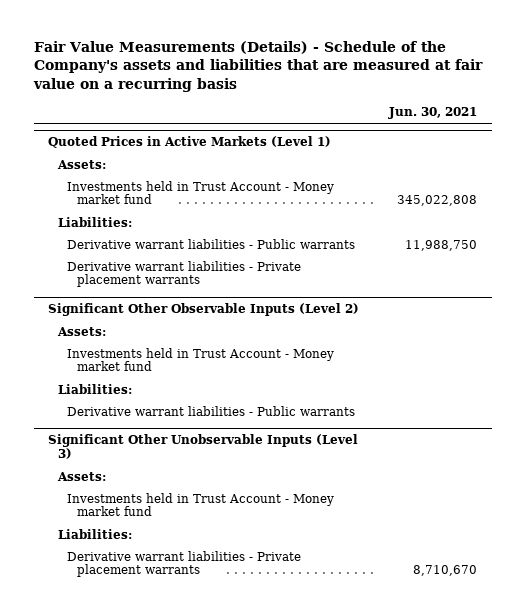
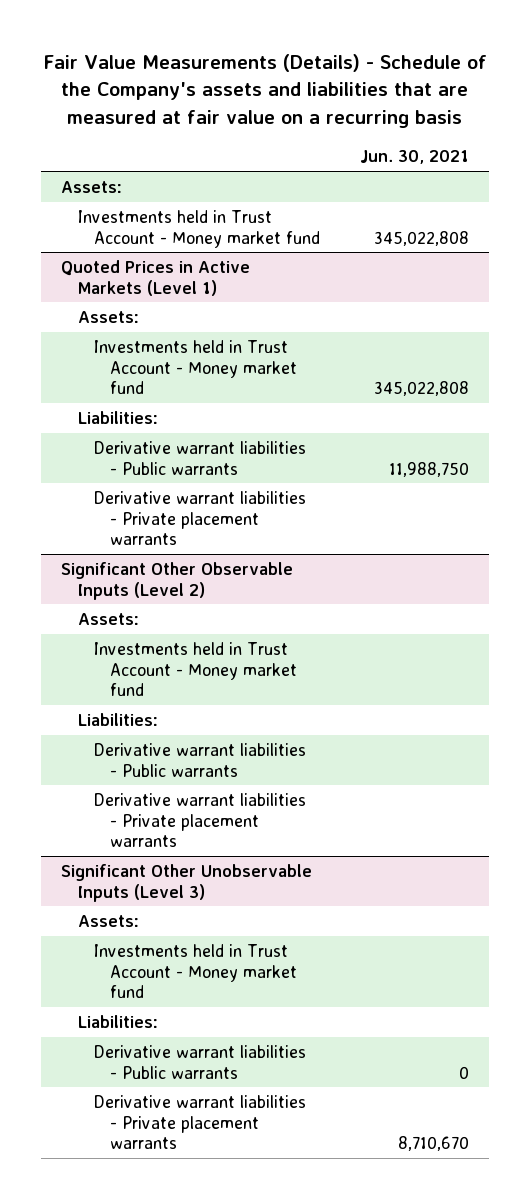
none -> [61,181,123,194] Assets:
none -> [77,210,320,248] Investments held in Trust Account - Money market fund
none -> [93,793,306,847] Derivative warrant liabilities - Private placement warrants
none -> [93,1045,306,1079] Derivative warrant liabilities - Public warrants

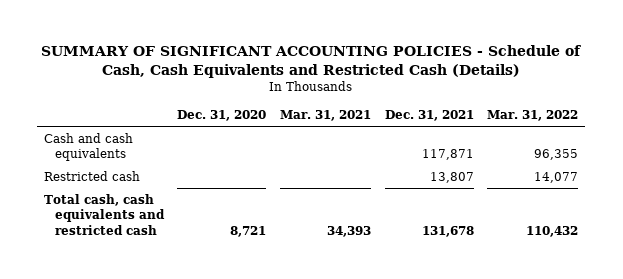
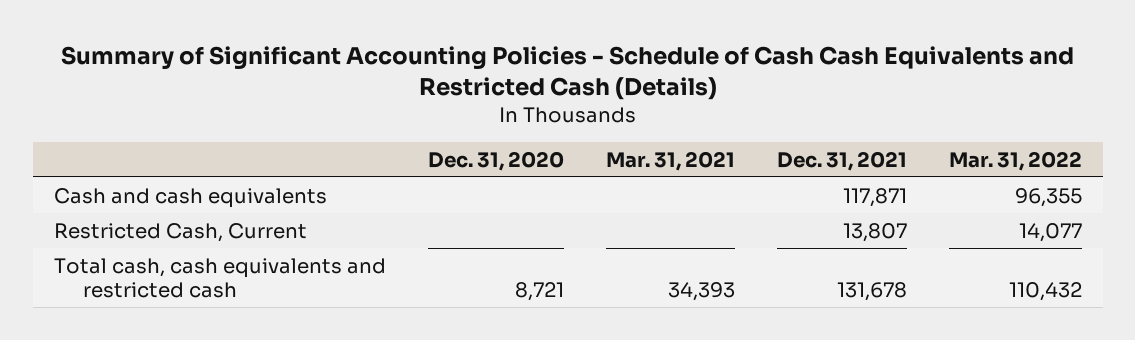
[41,45,582,78] SUMMARY OF SIGNIFICANT ACCOUNTING POLICIES - Schedule of Cash, Cash Equivalents and Restricted Cash (Details) -> [60,45,1074,100] Summary of Significant Accounting Policies - Schedule of Cash Cash Equivalents and Restricted Cash (Details)
[44,170,141,181] Restricted cash -> [53,222,307,242] Restricted Cash, Current

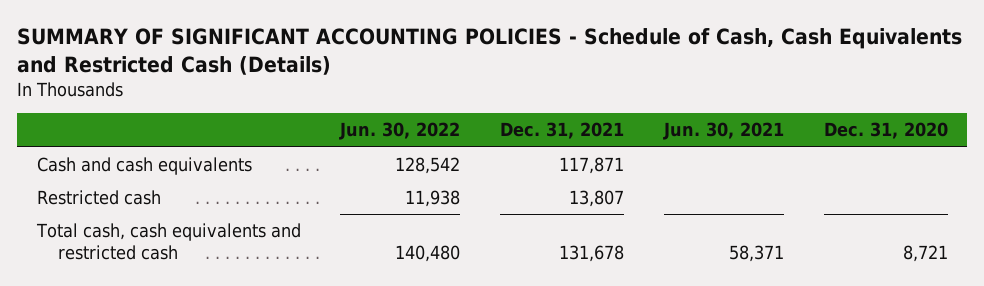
[60,45,1074,100] Summary of Significant Accounting Policies - Schedule of Cash Cash Equivalents and Restricted Cash (Details) -> [16,28,962,75] SUMMARY OF SIGNIFICANT ACCOUNTING POLICIES - Schedule of Cash, Cash Equivalents and Restricted Cash (Details)
[605,150,735,171] Mar. 31, 2021 -> none
[948,150,1082,171] Mar. 31, 2022 -> none
none -> [339,122,461,141] Jun. 30, 2022
none -> [662,122,784,141] Jun. 30, 2021
[53,222,307,242] Restricted Cash, Current -> [36,190,161,206] Restricted cash

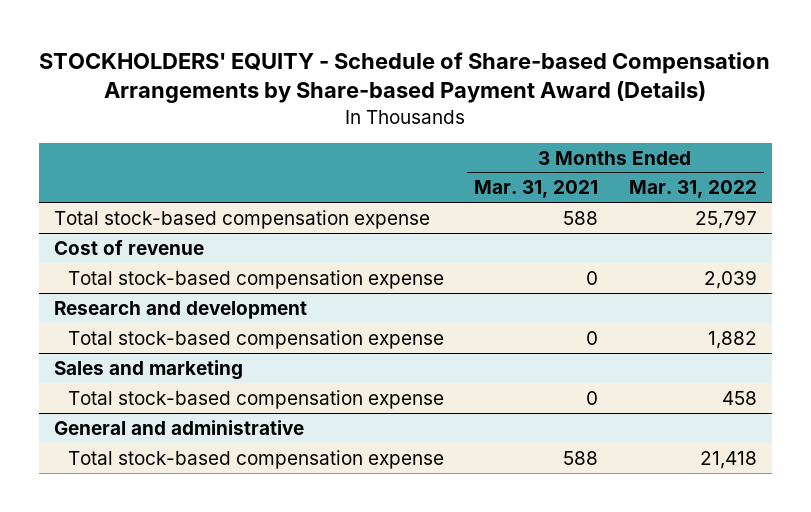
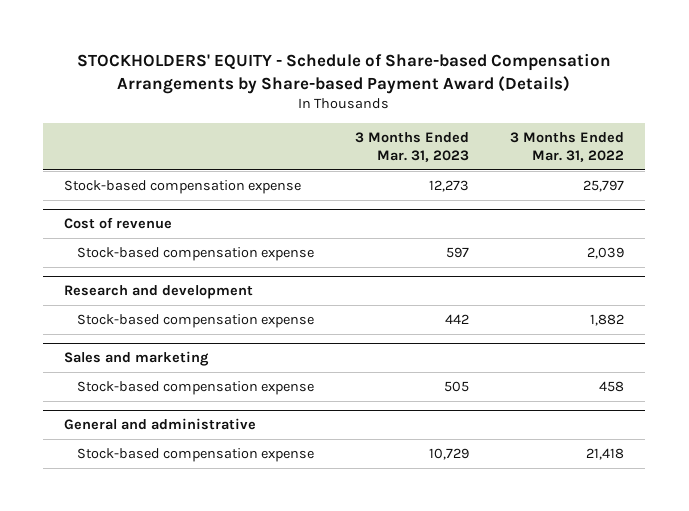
[474,180,599,199] Mar. 31, 2021 -> none
none -> [355,131,470,162] 3 Months Ended Mar. 31, 2023
[54,209,431,229] Total stock-based compensation expense -> [64,179,302,194] Stock-based compensation expense
[68,269,445,289] Total stock-based compensation expense -> [76,246,314,261] Stock-based compensation expense
[68,329,445,349] Total stock-based compensation expense -> [76,313,314,328] Stock-based compensation expense
[68,389,445,409] Total stock-based compensation expense -> [76,380,314,395] Stock-based compensation expense
[68,449,445,469] Total stock-based compensation expense -> [76,447,314,462] Stock-based compensation expense

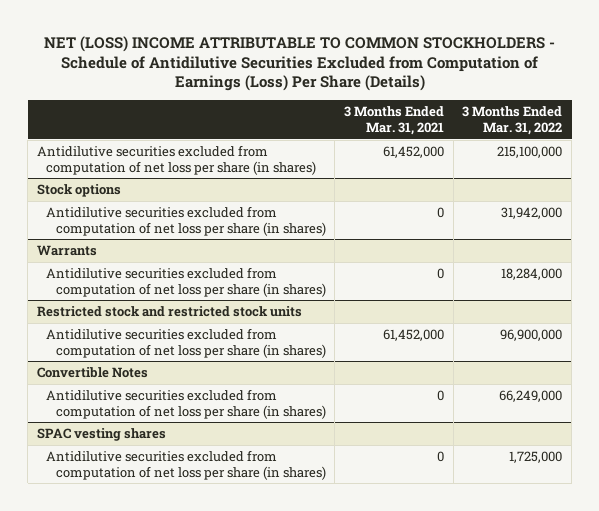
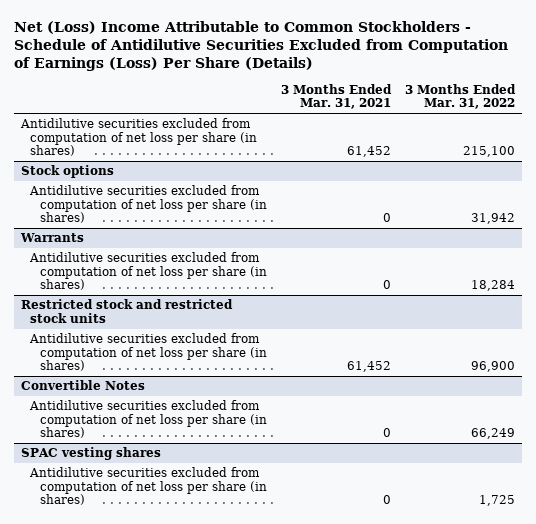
[43,35,555,92] NET (LOSS) INCOME ATTRIBUTABLE TO COMMON STOCKHOLDERS - Schedule of Antidilutive Securities Excluded from Computation of Earnings (Loss) Per Share (Details) -> [13,20,508,71] Net (Loss) Income Attributable to Common Stockholders - Schedule of Antidilutive Securities Excluded from Computation of Earnings (Loss) Per Share (Details)
[383,146,445,159] 61,452,000 -> [347,146,392,158] 61,452
[497,146,563,159] 215,100,000 -> [463,146,516,158] 215,100
[501,207,563,220] 31,942,000 -> [471,213,516,225] 31,942
[501,268,563,281] 18,284,000 -> [471,280,516,292] 18,284
[383,329,445,342] 61,452,000 -> [347,361,392,373] 61,452
[500,329,563,342] 96,900,000 -> [471,361,516,373] 96,900
[499,390,563,403] 66,249,000 -> [471,428,516,440] 66,249
[509,451,563,464] 1,725,000 -> [479,495,516,507] 1,725

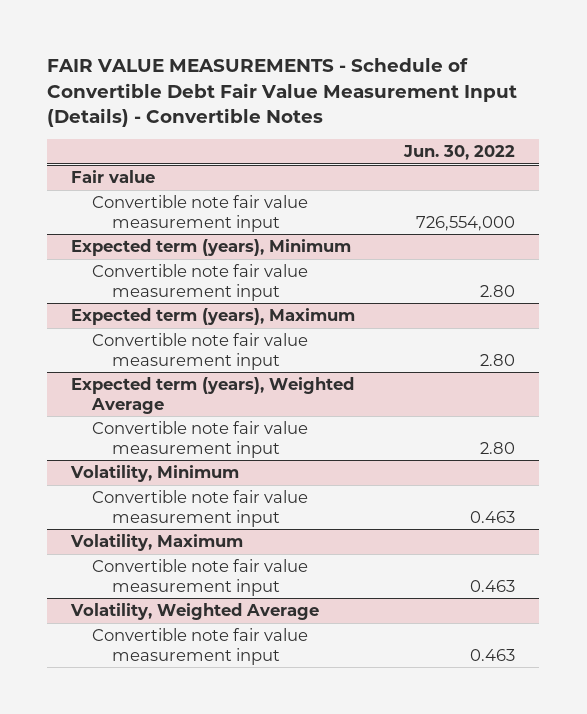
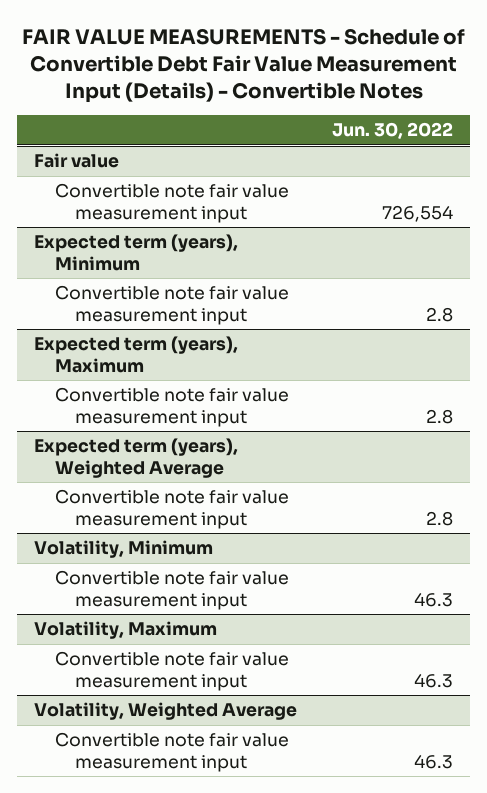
[416,215,516,231] 726,554,000 -> [381,204,453,222] 726,554
[480,284,516,297] 2.80 -> [425,306,453,322] 2.8
[480,353,516,366] 2.80 -> [425,408,453,424] 2.8
[480,441,516,454] 2.80 -> [425,510,453,526] 2.8
[470,510,516,523] 0.463 -> [413,591,453,607] 46.3
[470,579,516,592] 0.463 -> [413,672,453,688] 46.3
[470,648,516,661] 0.463 -> [413,753,453,769] 46.3

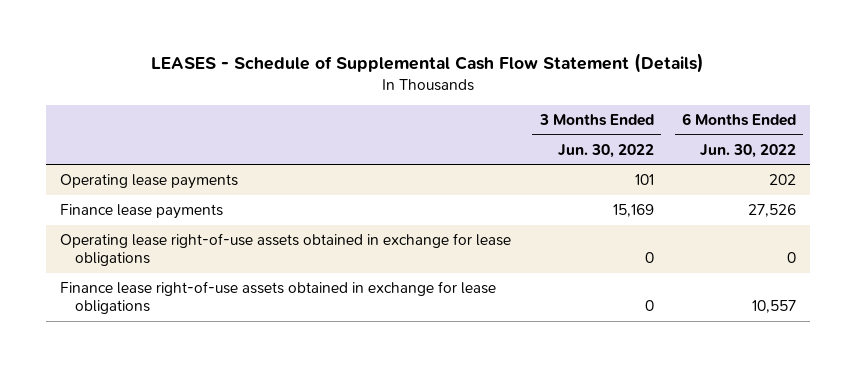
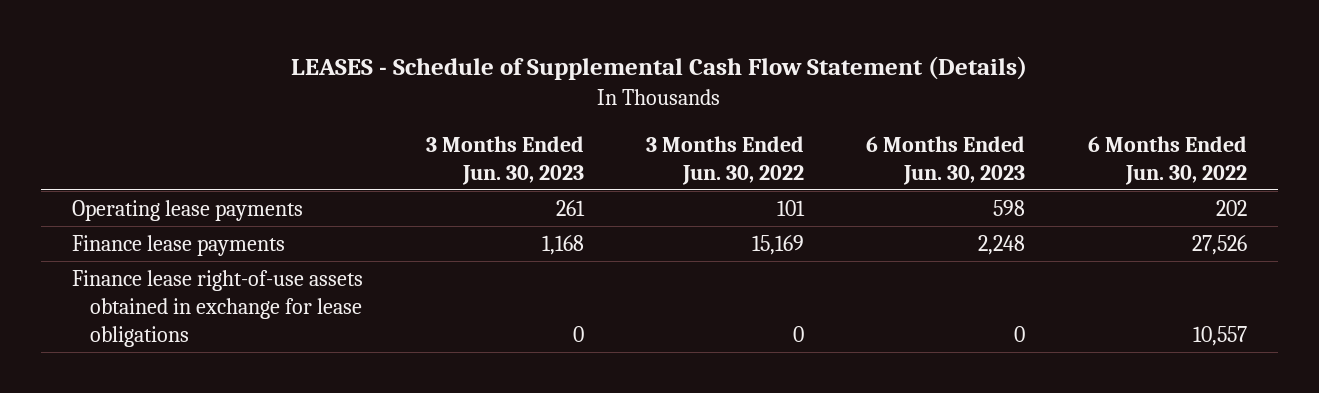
none -> [425,135,584,185] 3 Months Ended Jun. 30, 2023
none -> [866,135,1026,185] 6 Months Ended Jun. 30, 2023
[60,232,512,266] Operating lease right-of-use assets obtained in exchange for lease obligations -> none

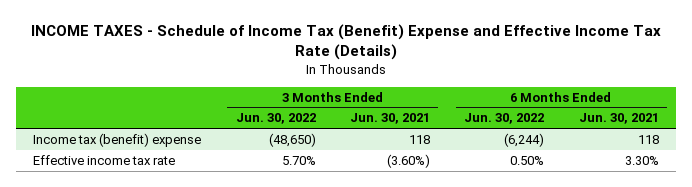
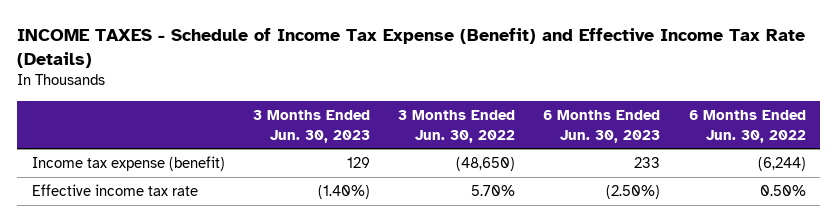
[30,24,661,61] INCOME TAXES - Schedule of Income Tax (Benefit) Expense and Effective Income Tax Rate (Details) -> [17,28,806,68] INCOME TAXES - Schedule of Income Tax Expense (Benefit) and Effective Income Tax Rate (Details)
[349,113,430,125] Jun. 30, 2021 -> none
[578,113,659,125] Jun. 30, 2021 -> none
none -> [252,109,370,143] 3 Months Ended Jun. 30, 2023
none -> [543,109,661,143] 6 Months Ended Jun. 30, 2023
[33,133,202,148] Income tax (benefit) expense -> [31,156,225,172] Income tax expense (benefit)

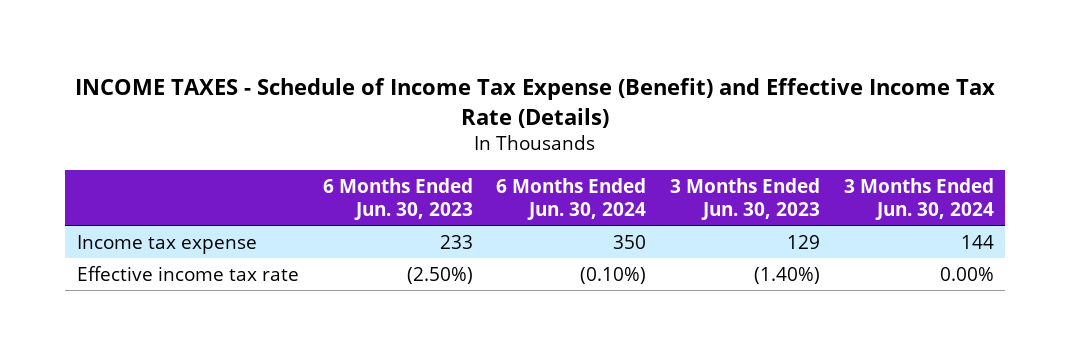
[398,109,516,143] 3 Months Ended Jun. 30, 2022 -> none
[688,109,806,143] 6 Months Ended Jun. 30, 2022 -> none
none -> [496,177,647,220] 6 Months Ended Jun. 30, 2024
none -> [843,177,994,220] 3 Months Ended Jun. 30, 2024
[31,156,225,172] Income tax expense (benefit) -> [77,235,258,255] Income tax expense

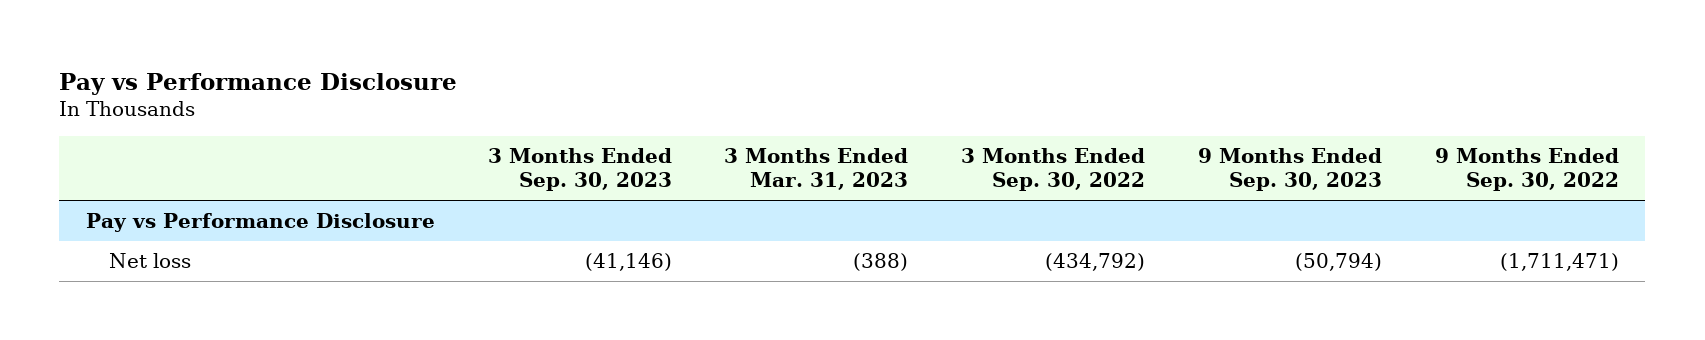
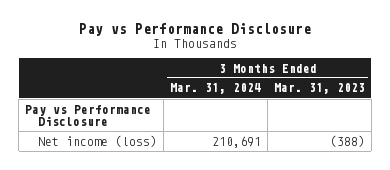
[487,147,672,192] 3 Months Ended Sep. 30, 2023 -> none
[961,147,1146,192] 3 Months Ended Sep. 30, 2022 -> none
[1197,147,1382,192] 9 Months Ended Sep. 30, 2023 -> none
[1434,147,1619,192] 9 Months Ended Sep. 30, 2022 -> none
none -> [170,83,262,95] Mar. 31, 2024
[108,253,191,269] Net loss -> [38,134,158,147] Net income (loss)

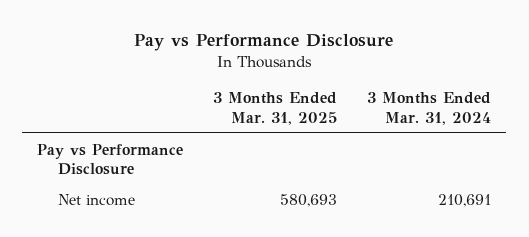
[273,83,365,95] Mar. 31, 2023 -> none
none -> [213,92,338,125] 3 Months Ended Mar. 31, 2025
[38,134,158,147] Net income (loss) -> [57,193,135,206] Net income

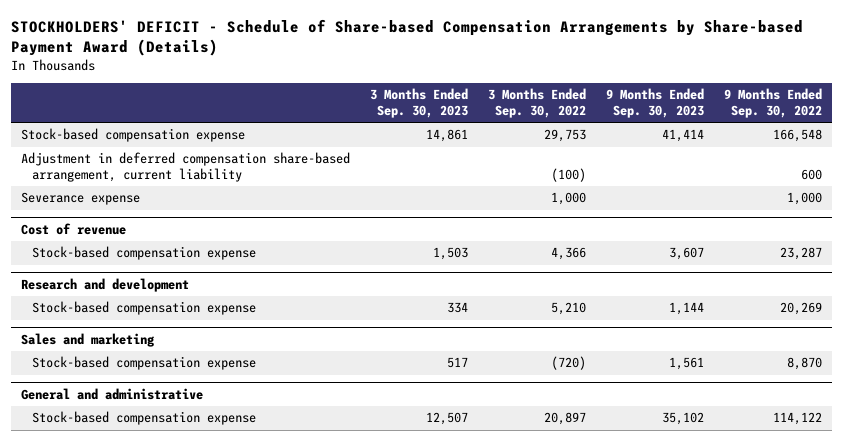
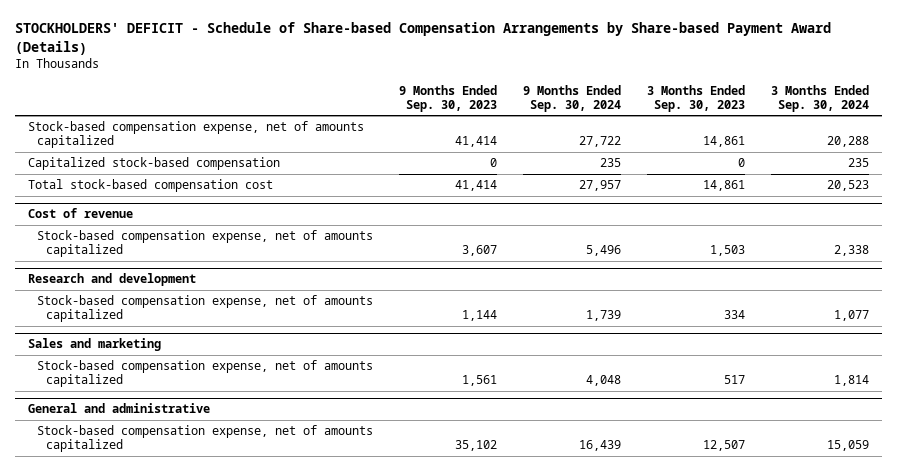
[487,88,586,119] 3 Months Ended Sep. 30, 2022 -> none
[723,88,822,119] 9 Months Ended Sep. 30, 2022 -> none
none -> [522,84,621,112] 9 Months Ended Sep. 30, 2024
none -> [770,84,869,112] 3 Months Ended Sep. 30, 2024
[20,152,350,183] Adjustment in deferred compensation share-based arrangement, current liability -> none
[20,192,140,206] Severance expense -> none
[20,128,245,143] Stock-based compensation expense -> [27,121,364,149] Stock-based compensation expense, net of amounts capitalized
none -> [27,157,280,171] Capitalized stock-based compensation
none -> [27,179,273,193] Total stock-based compensation cost
[32,246,257,261] Stock-based compensation expense -> [36,230,373,258] Stock-based compensation expense, net of amounts capitalized
[32,301,257,316] Stock-based compensation expense -> [36,295,373,323] Stock-based compensation expense, net of amounts capitalized
[32,356,257,371] Stock-based compensation expense -> [36,360,373,388] Stock-based compensation expense, net of amounts capitalized
[32,411,257,426] Stock-based compensation expense -> [36,425,373,453] Stock-based compensation expense, net of amounts capitalized

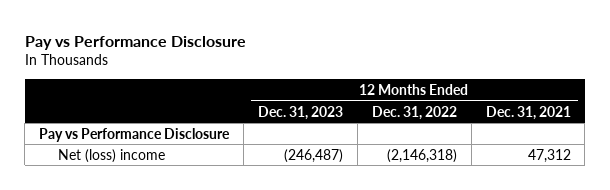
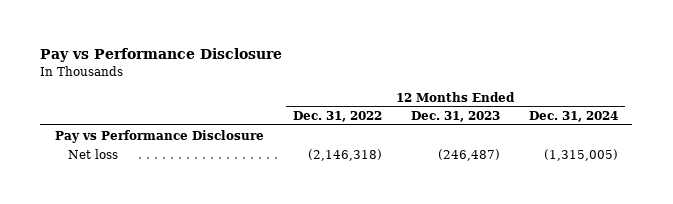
[485,105,571,120] Dec. 31, 2021 -> none
none -> [528,111,618,123] Dec. 31, 2024
[58,148,166,163] Net (loss) income -> [68,148,119,159] Net loss

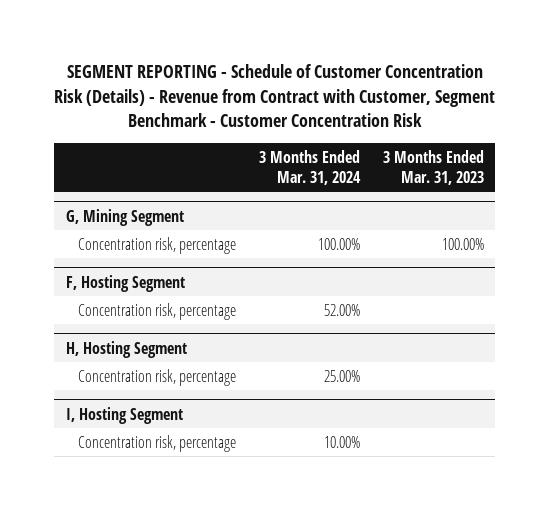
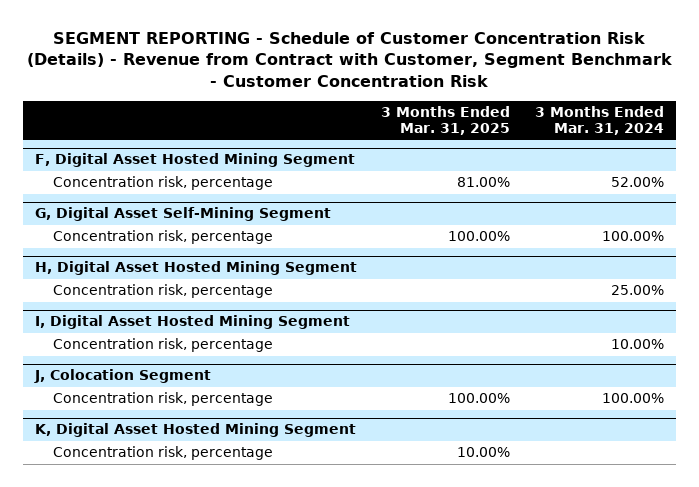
[382,149,484,185] 3 Months Ended Mar. 31, 2023 -> none
none -> [381,106,511,136] 3 Months Ended Mar. 31, 2025
[65,208,184,226] G, Mining Segment -> none
[77,236,236,254] Concentration risk, percentage -> none
[65,274,185,292] F, Hosting Segment -> none
none -> [34,153,355,168] F, Digital Asset Hosted Mining Segment
[65,340,187,358] H, Hosting Segment -> none
none -> [34,207,331,222] G, Digital Asset Self-Mining Segment
none -> [53,230,274,245] Concentration risk, percentage
none -> [34,261,357,276] H, Digital Asset Hosted Mining Segment
[65,406,183,424] I, Hosting Segment -> none
none -> [34,315,350,330] I, Digital Asset Hosted Mining Segment
none -> [33,369,211,384] J, Colocation Segment
none -> [53,392,274,407] Concentration risk, percentage
none -> [34,423,356,438] K, Digital Asset Hosted Mining Segment
none -> [53,446,274,461] Concentration risk, percentage

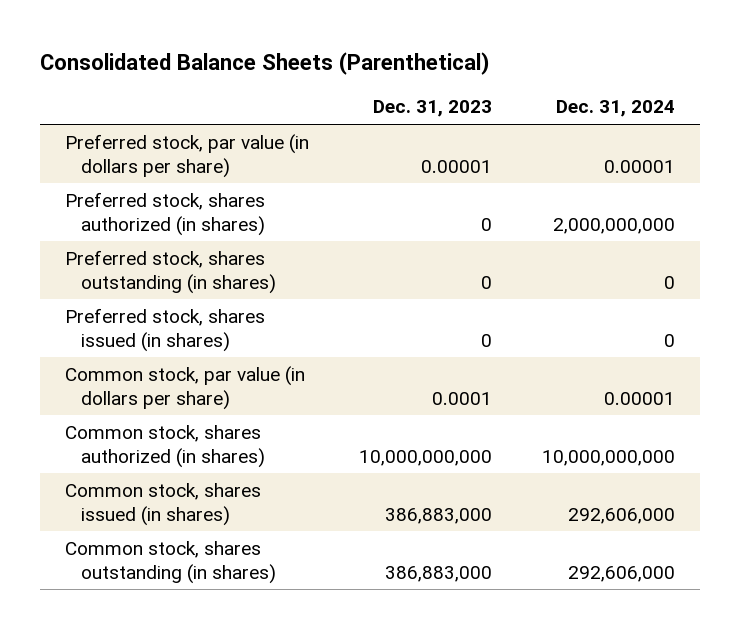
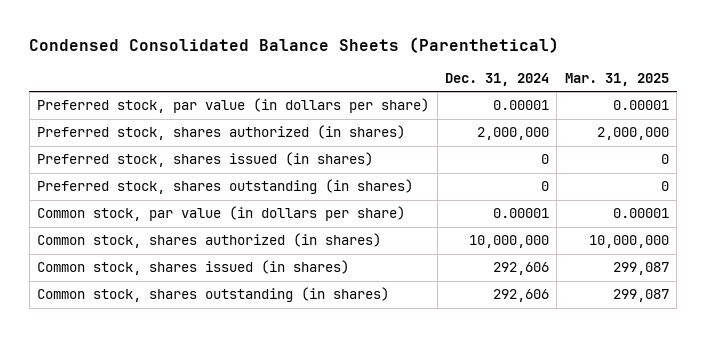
[40,52,491,76] Consolidated Balance Sheets (Parenthetical) -> [29,36,560,53] Condensed Consolidated Balance Sheets (Parenthetical)
[373,100,493,118] Dec. 31, 2023 -> none
none -> [564,72,669,86] Mar. 31, 2025
[553,217,676,234] 2,000,000,000 -> [477,127,550,141] 2,000,000
[65,250,277,294] Preferred stock, shares outstanding (in shares) -> [37,179,414,195] Preferred stock, shares outstanding (in shares)
[542,449,676,466] 10,000,000,000 -> [469,235,550,249] 10,000,000
[568,507,676,524] 292,606,000 -> [493,262,550,276] 292,606
[568,565,676,582] 292,606,000 -> [493,289,550,303] 292,606

